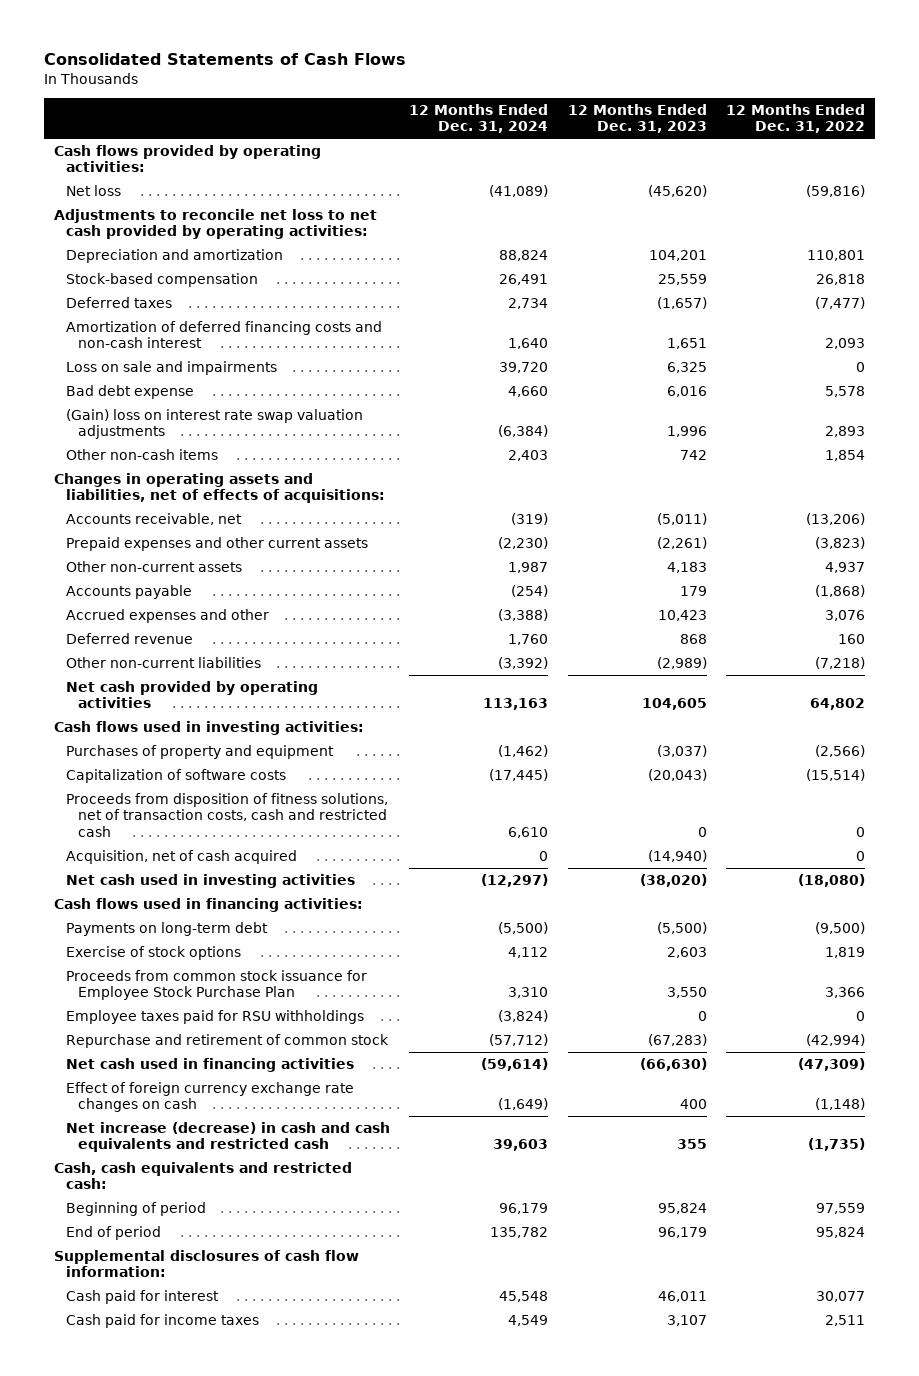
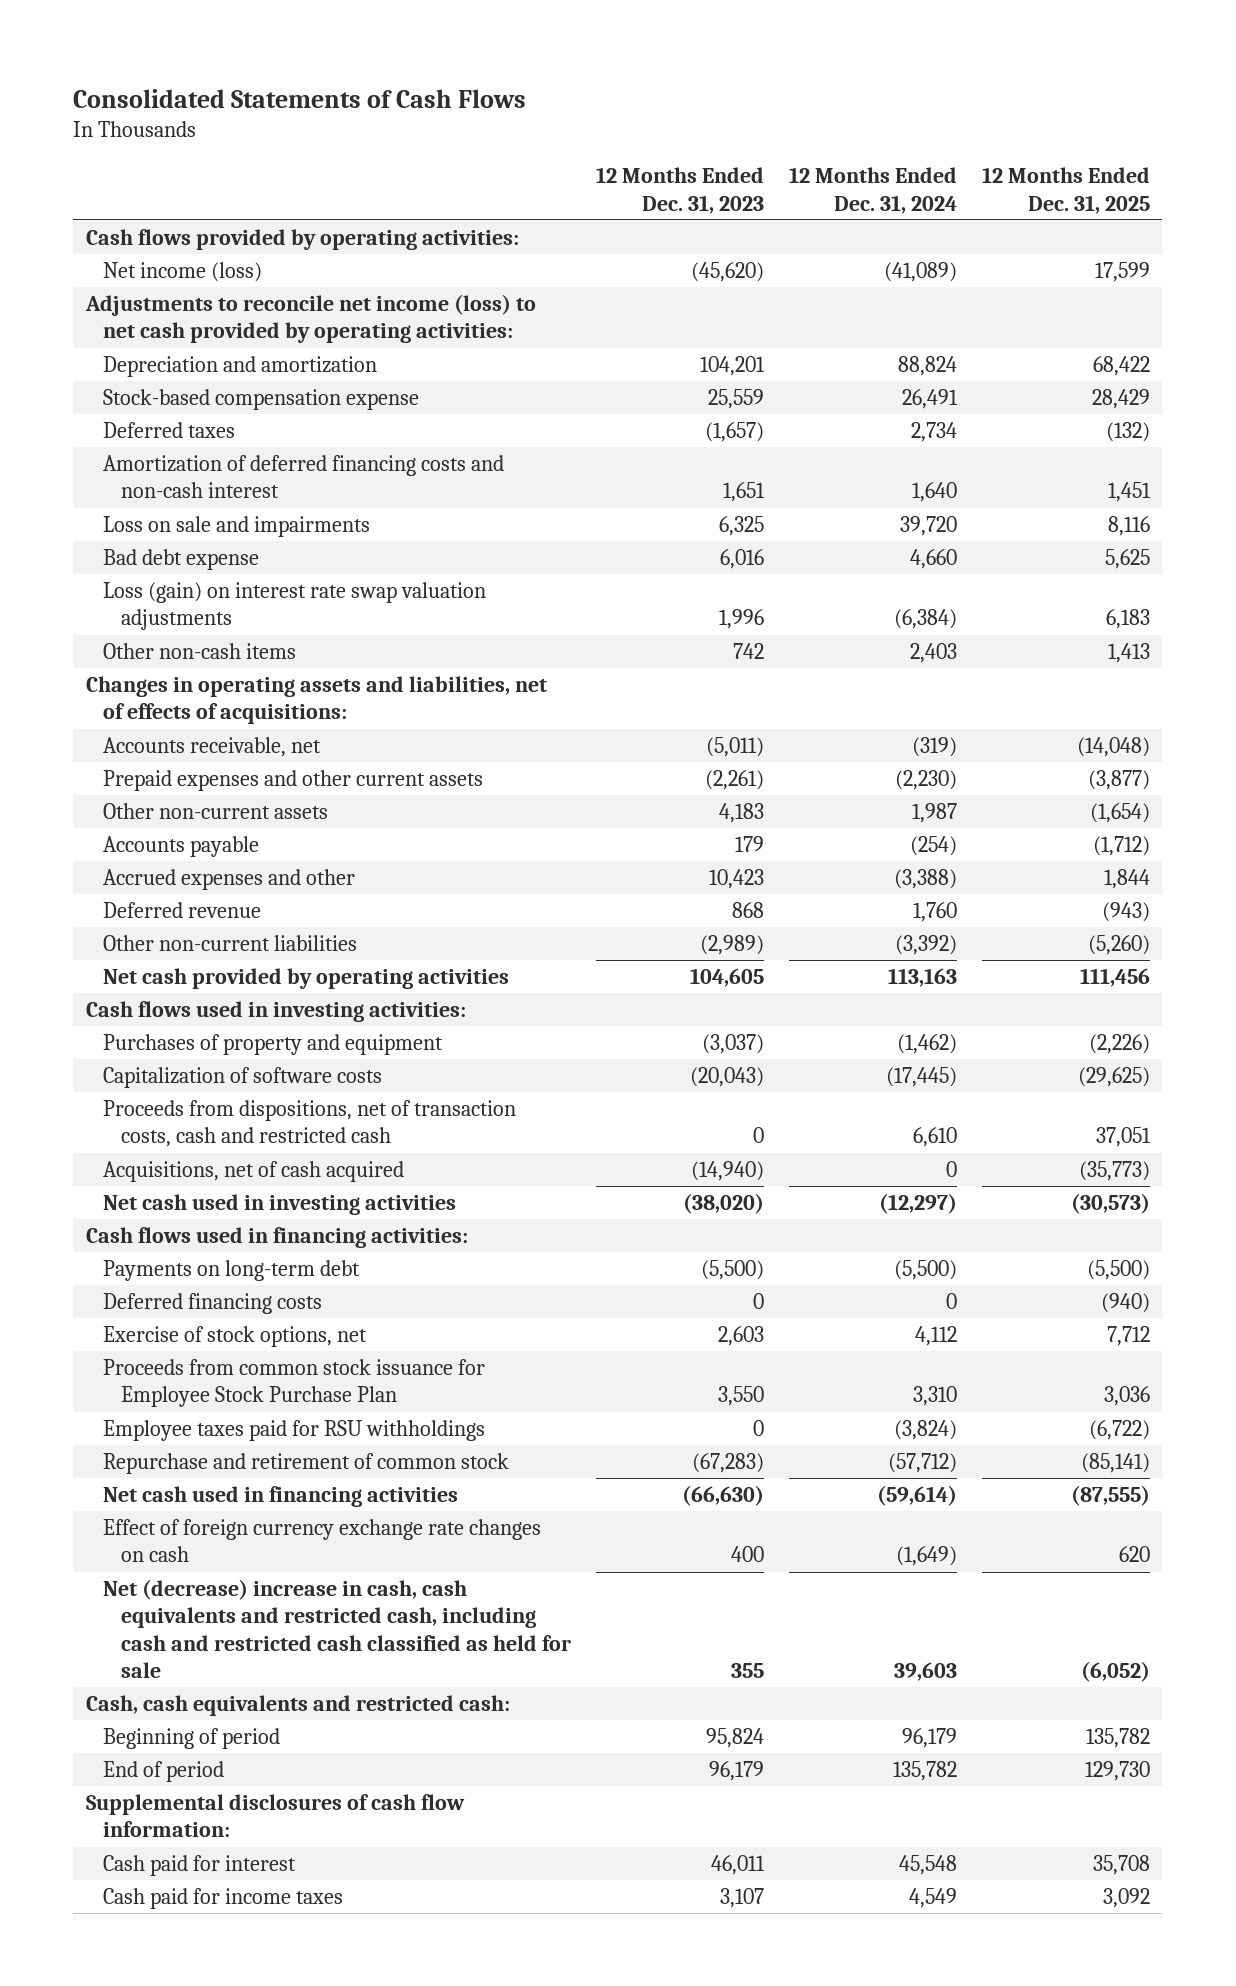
[726,103,866,134] 12 Months Ended Dec. 31, 2022 -> none
none -> [981,167,1150,214] 12 Months Ended Dec. 31, 2025
[66,184,122,196] Net loss -> [103,262,263,283] Net income (loss)
[53,208,377,240] Adjustments to reconcile net loss to net cash provided by operating activities: -> [84,294,536,344] Adjustments to reconcile net income (loss) to net cash provided by operating activities:
[66,272,259,287] Stock-based compensation -> [103,389,420,411] Stock-based compensation expense
[66,408,364,440] (Gain) loss on interest rate swap valuation adjustments -> [103,582,487,631] Loss (gain) on interest rate swap valuation adjustments
[66,792,389,838] Proceeds from disposition of fitness solutions, net of transaction costs, cash and restricted cash -> [103,1100,517,1148] Proceeds from dispositions, net of transaction costs, cash and restricted cash
[66,849,298,864] Acquisition, net of cash acquired -> [103,1161,405,1183] Acquisitions, net of cash acquired
none -> [103,1293,323,1315] Deferred financing costs
[66,945,242,960] Exercise of stock options -> [103,1326,368,1348] Exercise of stock options, net
[66,1121,391,1153] Net increase (decrease) in cash and cash equivalents and restricted cash -> [103,1579,572,1679] Net (decrease) increase in cash, cash equivalents and restricted cash, including cash and restricted cash classified as held for sale

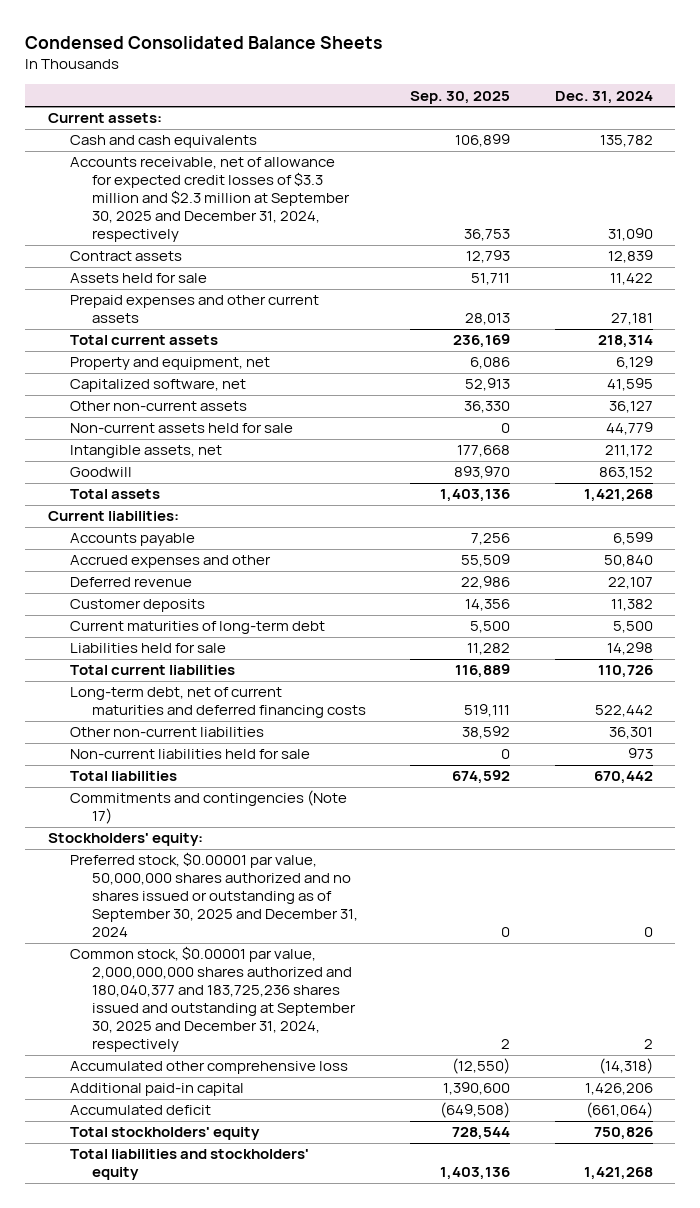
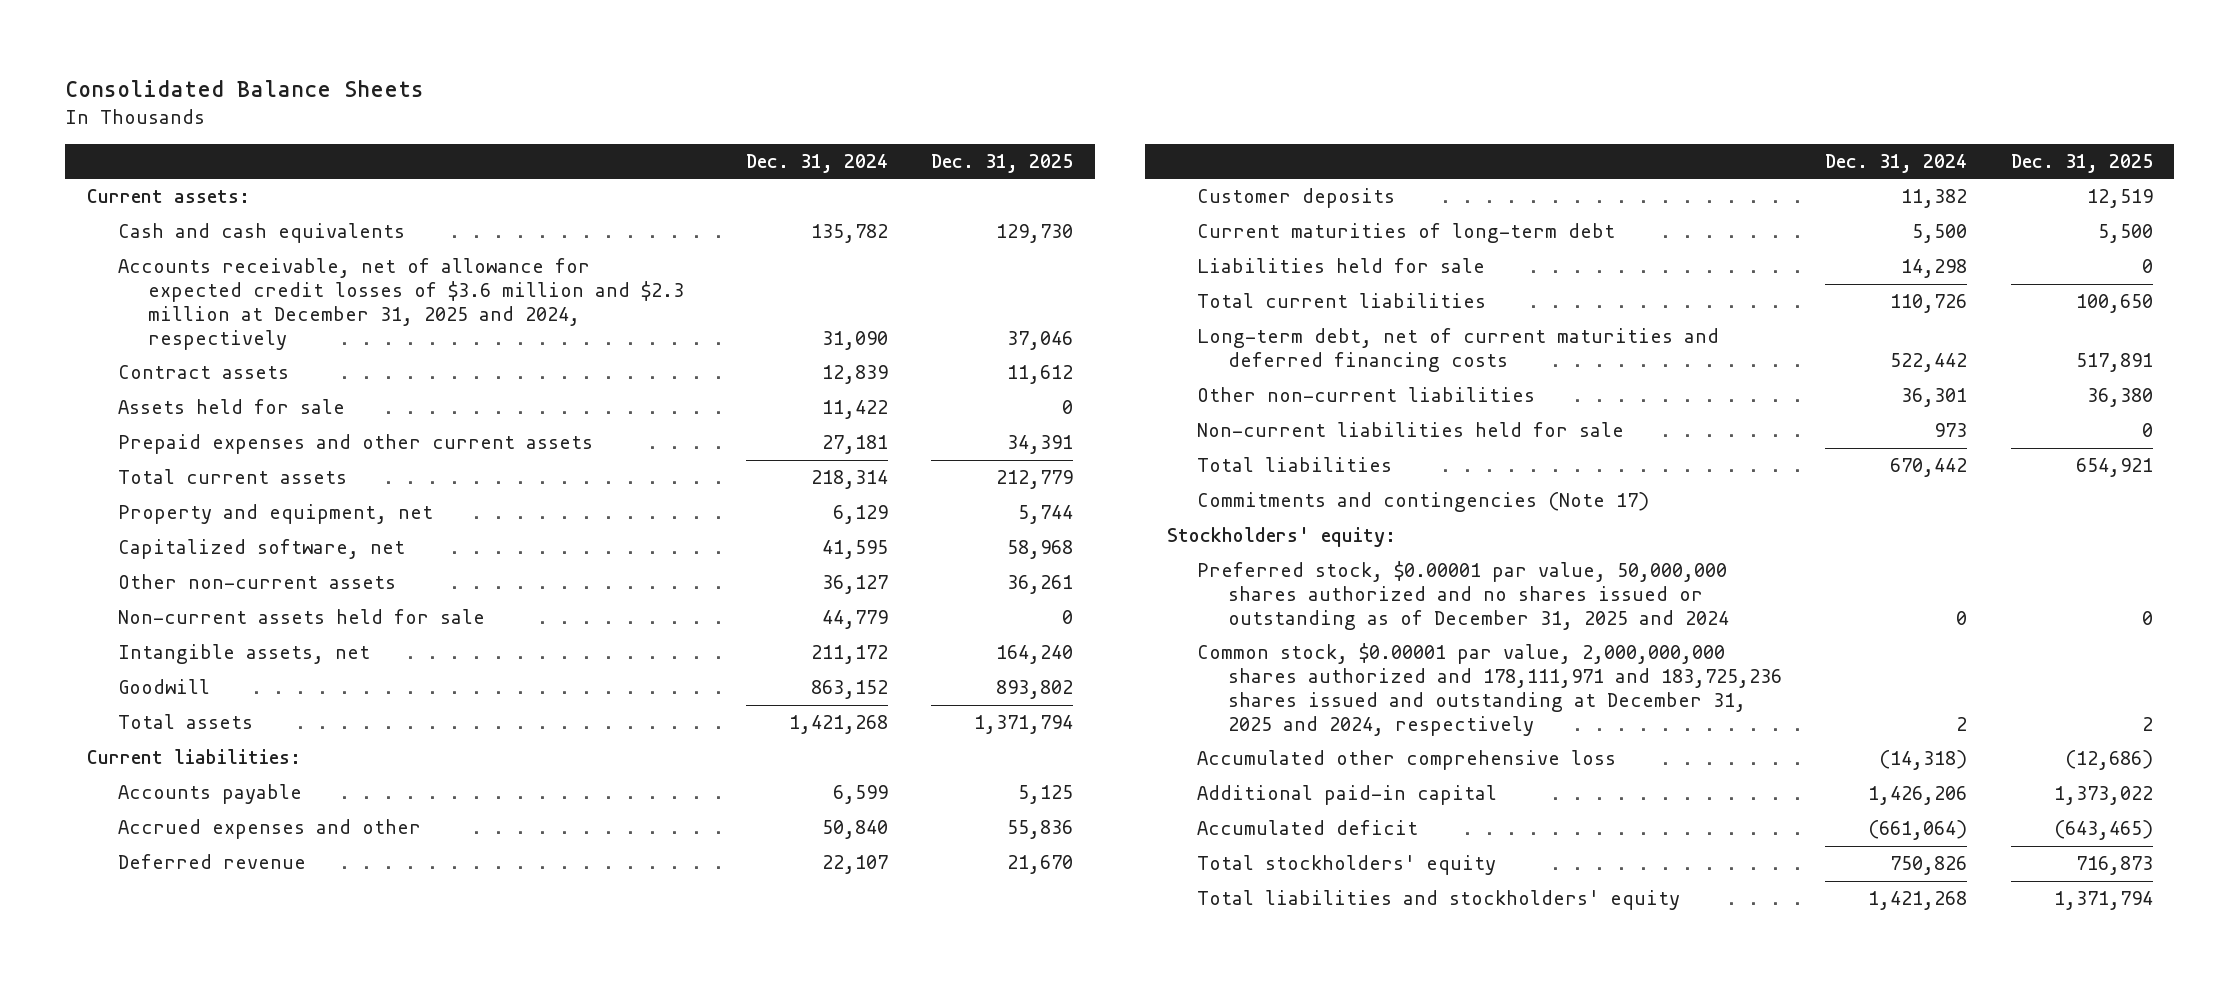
[25,35,383,49] Condensed Consolidated Balance Sheets -> [65,79,425,97] Consolidated Balance Sheets
[410,90,511,104] Sep. 30, 2025 -> none
none -> [931,153,1074,173] Dec. 31, 2025
[69,157,350,243] Accounts receivable, net of allowance for expected credit losses of $3.3 million and $2.3 million at September 30, 2025 and December 31, 2024, respectively -> [117,258,685,350] Accounts receivable, net of allowance for expected credit losses of $3.6 million and $2.3 million at December 31, 2025 and 2024, respectively
[69,852,358,938] Preferred stock, $0.00001 par value, 50,000,000 shares authorized and no shares issued or outstanding as of September 30, 2025 and December 31, 2024 -> [1197,561,1729,630] Preferred stock, $0.00001 par value, 50,000,000 shares authorized and no shares issued or outstanding as of December 31, 2025 and 2024
[69,946,356,1053] Common stock, $0.00001 par value, 2,000,000,000 shares authorized and 180,040,377 and 183,725,236 shares issued and outstanding at September 30, 2025 and December 31, 2024, respectively -> [1197,643,1782,736] Common stock, $0.00001 par value, 2,000,000,000 shares authorized and 178,111,971 and 183,725,236 shares issued and outstanding at December 31, 2025 and 2024, respectively

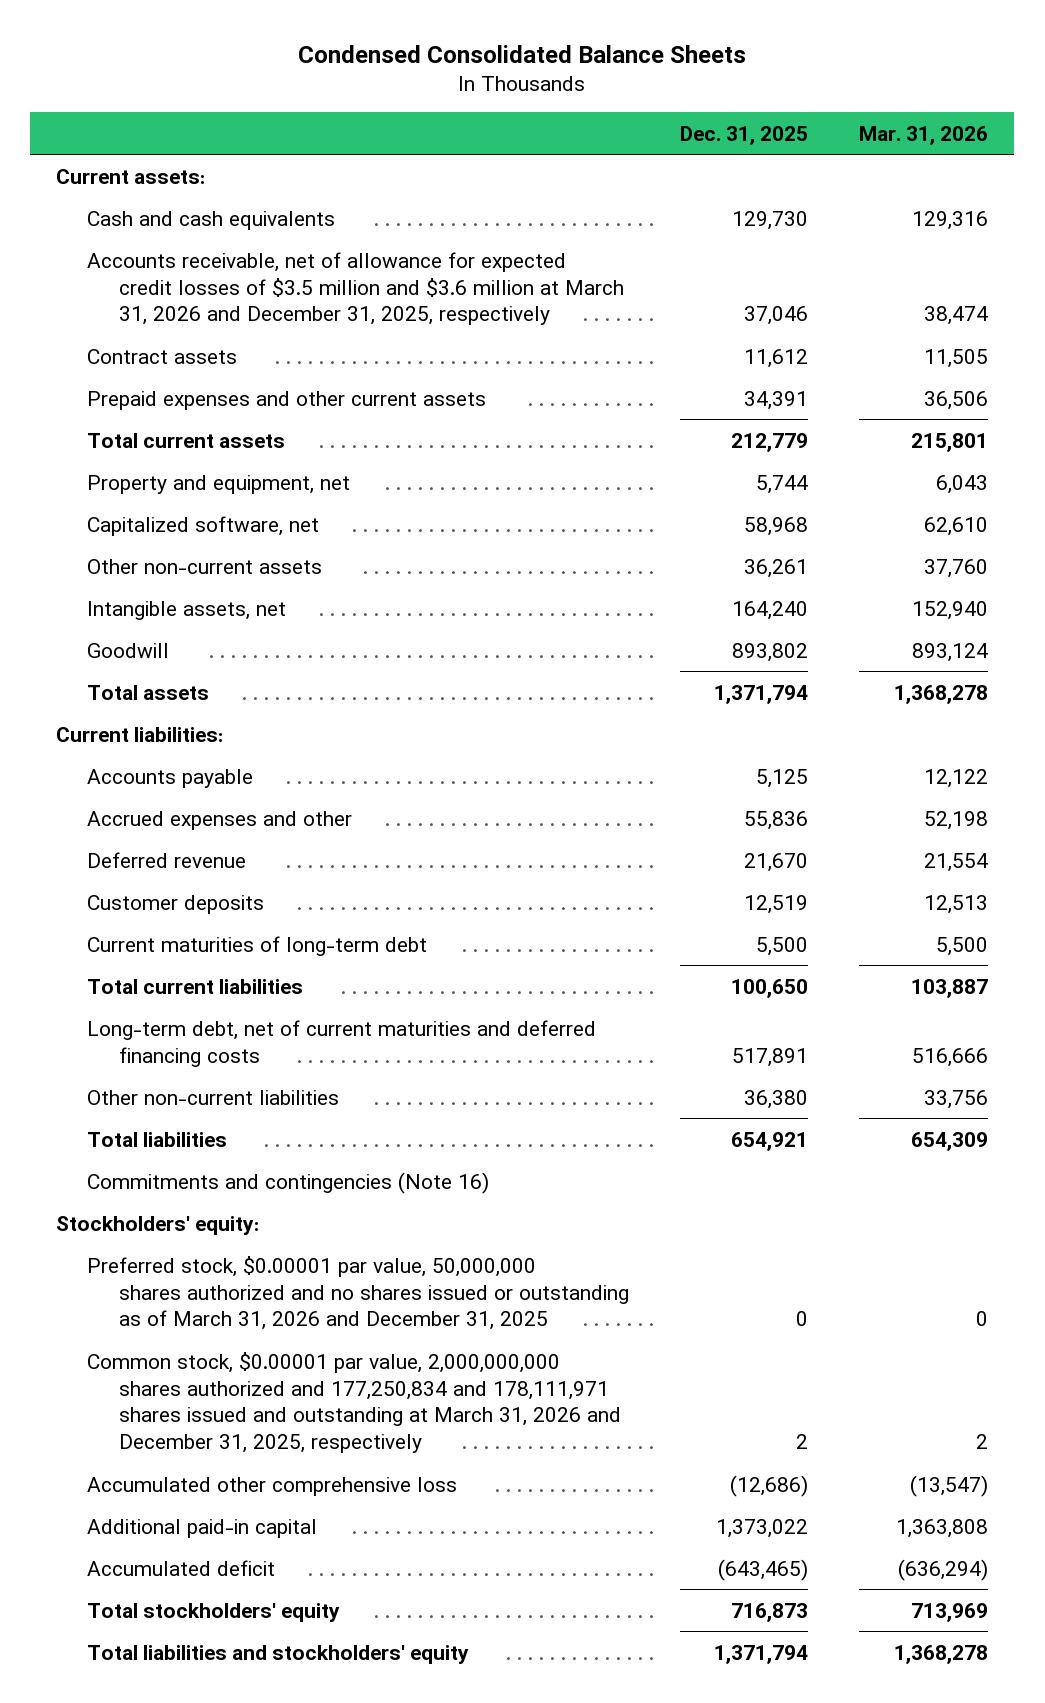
[65,79,425,97] Consolidated Balance Sheets -> [298,44,747,63] Condensed Consolidated Balance Sheets
[745,153,888,173] Dec. 31, 2024 -> none
none -> [859,125,989,145] Mar. 31, 2026
[117,258,685,350] Accounts receivable, net of allowance for expected credit losses of $3.6 million and $2.3 million at December 31, 2025 and 2024, respectively -> [87,251,624,326] Accounts receivable, net of allowance for expected credit losses of $3.5 million and $3.6 million at March 31, 2026 and December 31, 2025, respectively
[117,399,345,415] Assets held for sale -> none
[117,609,485,625] Non-current assets held for sale -> none
[1197,258,1486,274] Liabilities held for sale -> none
[1197,422,1625,438] Non-current liabilities held for sale -> none
[1197,492,1650,513] Commitments and contingencies (Note 17) -> [87,1171,490,1194] Commitments and contingencies (Note 16)
[1197,561,1729,630] Preferred stock, $0.00001 par value, 50,000,000 shares authorized and no shares issued or outstanding as of December 31, 2025 and 2024 -> [87,1255,629,1331] Preferred stock, $0.00001 par value, 50,000,000 shares authorized and no shares issued or outstanding as of March 31, 2026 and December 31, 2025
[1197,643,1782,736] Common stock, $0.00001 par value, 2,000,000,000 shares authorized and 178,111,971 and 183,725,236 shares issued and outstanding at December 31, 2025 and 2024, respectively -> [87,1351,621,1454] Common stock, $0.00001 par value, 2,000,000,000 shares authorized and 177,250,834 and 178,111,971 shares issued and outstanding at March 31, 2026 and December 31, 2025, respectively

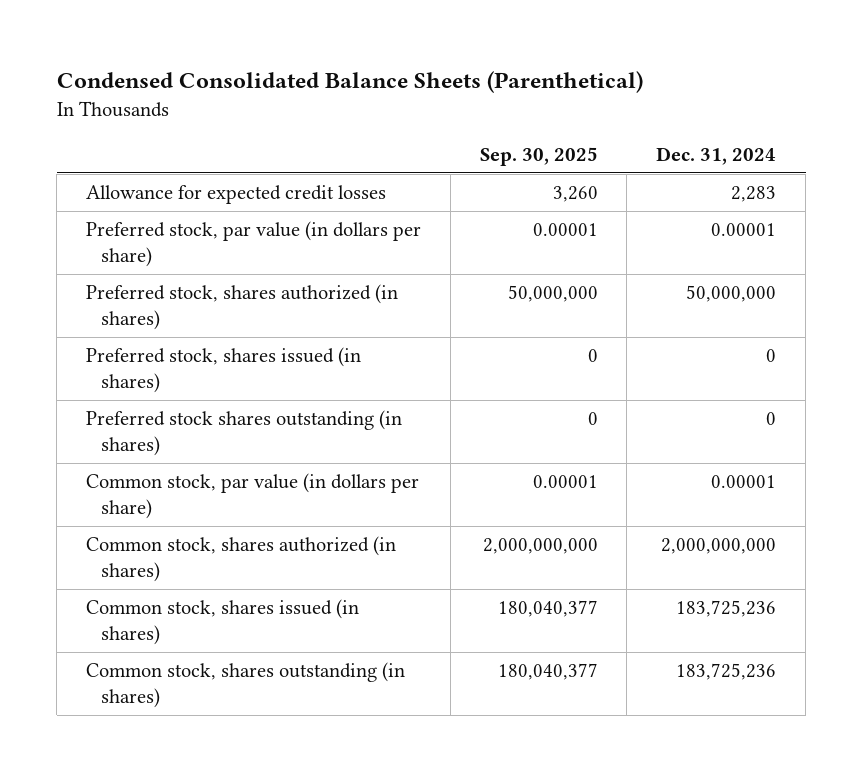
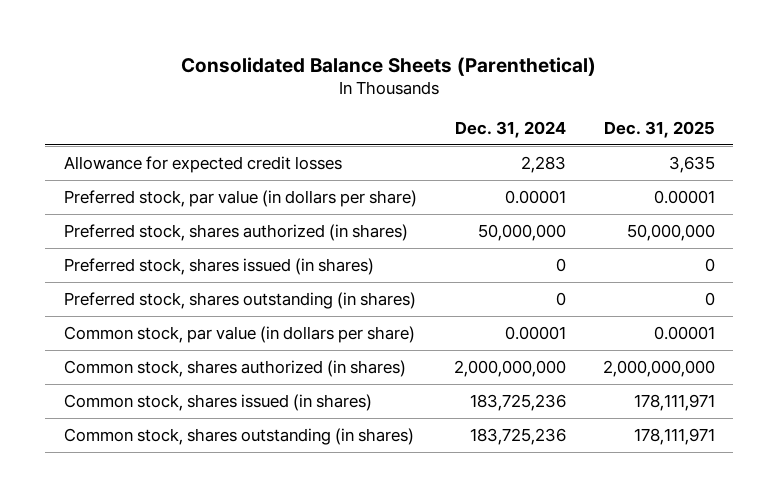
[56,71,643,94] Condensed Consolidated Balance Sheets (Parenthetical) -> [181,56,597,76] Consolidated Balance Sheets (Parenthetical)
[479,146,598,166] Sep. 30, 2025 -> none
none -> [603,120,715,138] Dec. 31, 2025
[86,409,403,457] Preferred stock shares outstanding (in shares) -> [63,291,416,309] Preferred stock, shares outstanding (in shares)

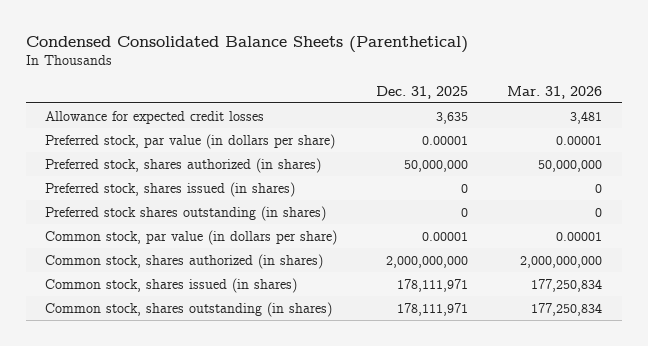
[181,56,597,76] Consolidated Balance Sheets (Parenthetical) -> [25,36,468,54] Condensed Consolidated Balance Sheets (Parenthetical)
[454,120,566,138] Dec. 31, 2024 -> none
none -> [507,85,603,99] Mar. 31, 2026
[63,291,416,309] Preferred stock, shares outstanding (in shares) -> [45,205,327,221] Preferred stock shares outstanding (in shares)

